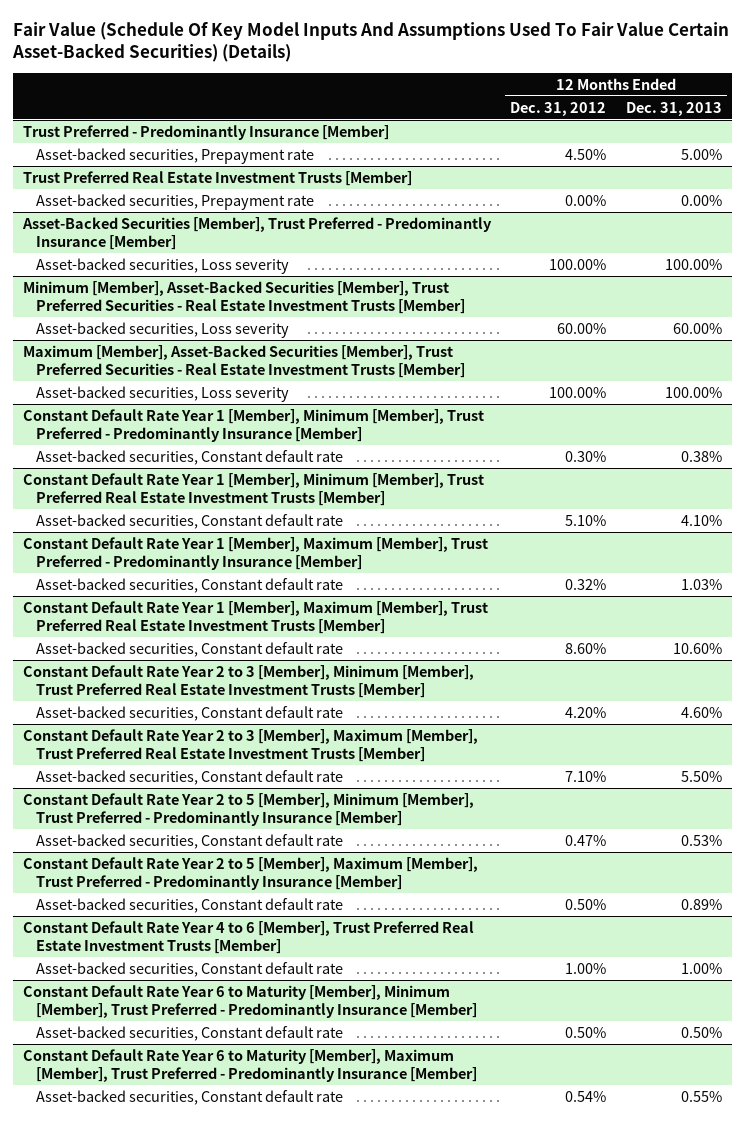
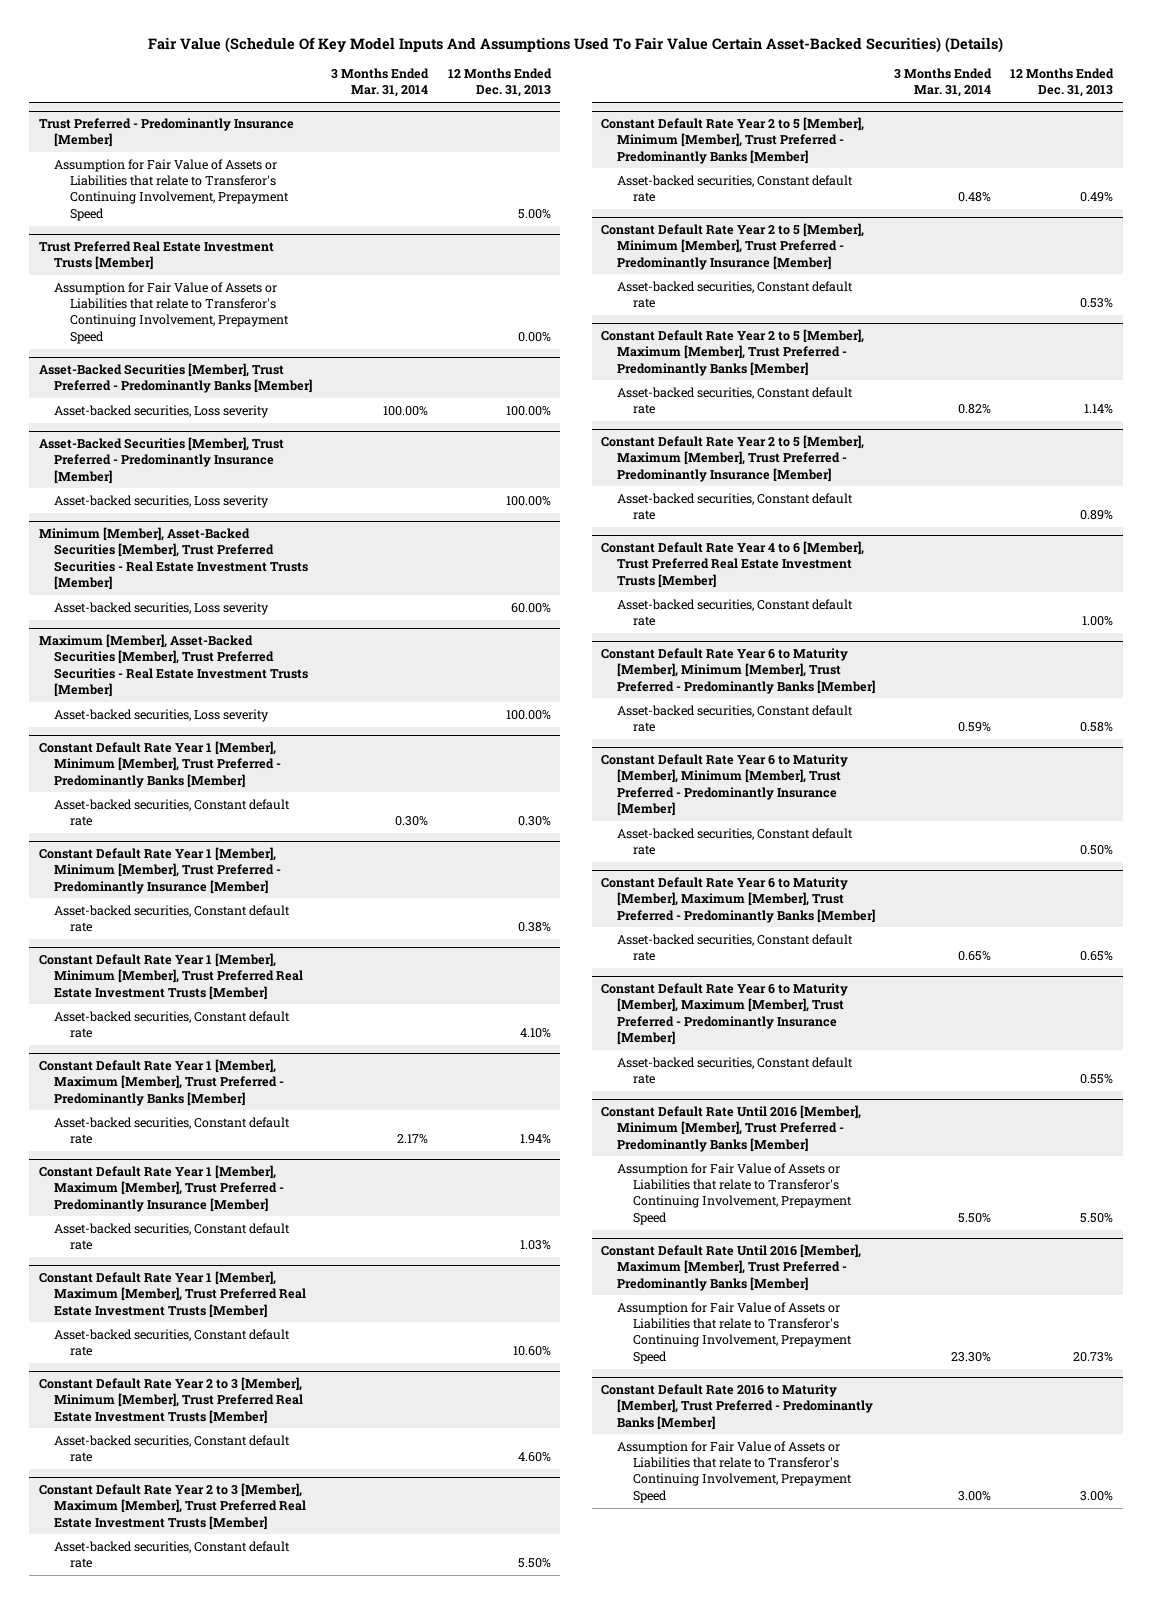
[510,101,607,116] Dec. 31, 2012 -> none
none -> [331,67,430,98] 3 Months Ended Mar. 31, 2014
[36,147,315,164] Asset-backed securities, Prepayment rate -> [54,158,290,221] Assumption for Fair Value of Assets or Liabilities that relate to Transferor's Continuing Involvement, Prepayment Speed
[36,193,315,210] Asset-backed securities, Prepayment rate -> [54,281,290,344] Assumption for Fair Value of Assets or Liabilities that relate to Transferor's Continuing Involvement, Prepayment Speed
none -> [38,363,313,394] Asset-Backed Securities [Member], Trust Preferred - Predominantly Banks [Member]
none -> [54,404,270,418] Asset-backed securities, Loss severity
none -> [38,741,282,788] Constant Default Rate Year 1 [Member], Minimum [Member], Trust Preferred - Predominantly Banks [Member]
none -> [54,798,291,827] Asset-backed securities, Constant default rate
none -> [38,1059,285,1106] Constant Default Rate Year 1 [Member], Maximum [Member], Trust Preferred - Predominantly Banks [Member]
none -> [54,1116,291,1145] Asset-backed securities, Constant default rate
none -> [601,117,865,164] Constant Default Rate Year 2 to 5 [Member], Minimum [Member], Trust Preferred - Predominantly Banks [Member]
none -> [617,174,854,203] Asset-backed securities, Constant default rate
none -> [601,329,865,376] Constant Default Rate Year 2 to 5 [Member], Maximum [Member], Trust Preferred - Predominantly Banks [Member]
none -> [617,386,854,415] Asset-backed securities, Constant default rate
none -> [601,648,876,694] Constant Default Rate Year 6 to Maturity [Member], Minimum [Member], Trust Preferred - Predominantly Banks [Member]
none -> [617,704,854,733] Asset-backed securities, Constant default rate
none -> [601,877,876,923] Constant Default Rate Year 6 to Maturity [Member], Maximum [Member], Trust Preferred - Predominantly Banks [Member]
none -> [617,933,854,962] Asset-backed securities, Constant default rate
none -> [601,1105,862,1152] Constant Default Rate Until 2016 [Member], Minimum [Member], Trust Preferred - Predominantly Banks [Member]
none -> [617,1162,852,1225] Assumption for Fair Value of Assets or Liabilities that relate to Transferor's Continuing Involvement, Prepayment Speed
none -> [601,1244,862,1291] Constant Default Rate Until 2016 [Member], Maximum [Member], Trust Preferred - Predominantly Banks [Member]
none -> [617,1301,852,1364] Assumption for Fair Value of Assets or Liabilities that relate to Transferor's Continuing Involvement, Prepayment Speed
none -> [601,1384,874,1430] Constant Default Rate 2016 to Maturity [Member], Trust Preferred - Predominantly Banks [Member]
none -> [617,1440,852,1503] Assumption for Fair Value of Assets or Liabilities that relate to Transferor's Continuing Involvement, Prepayment Speed

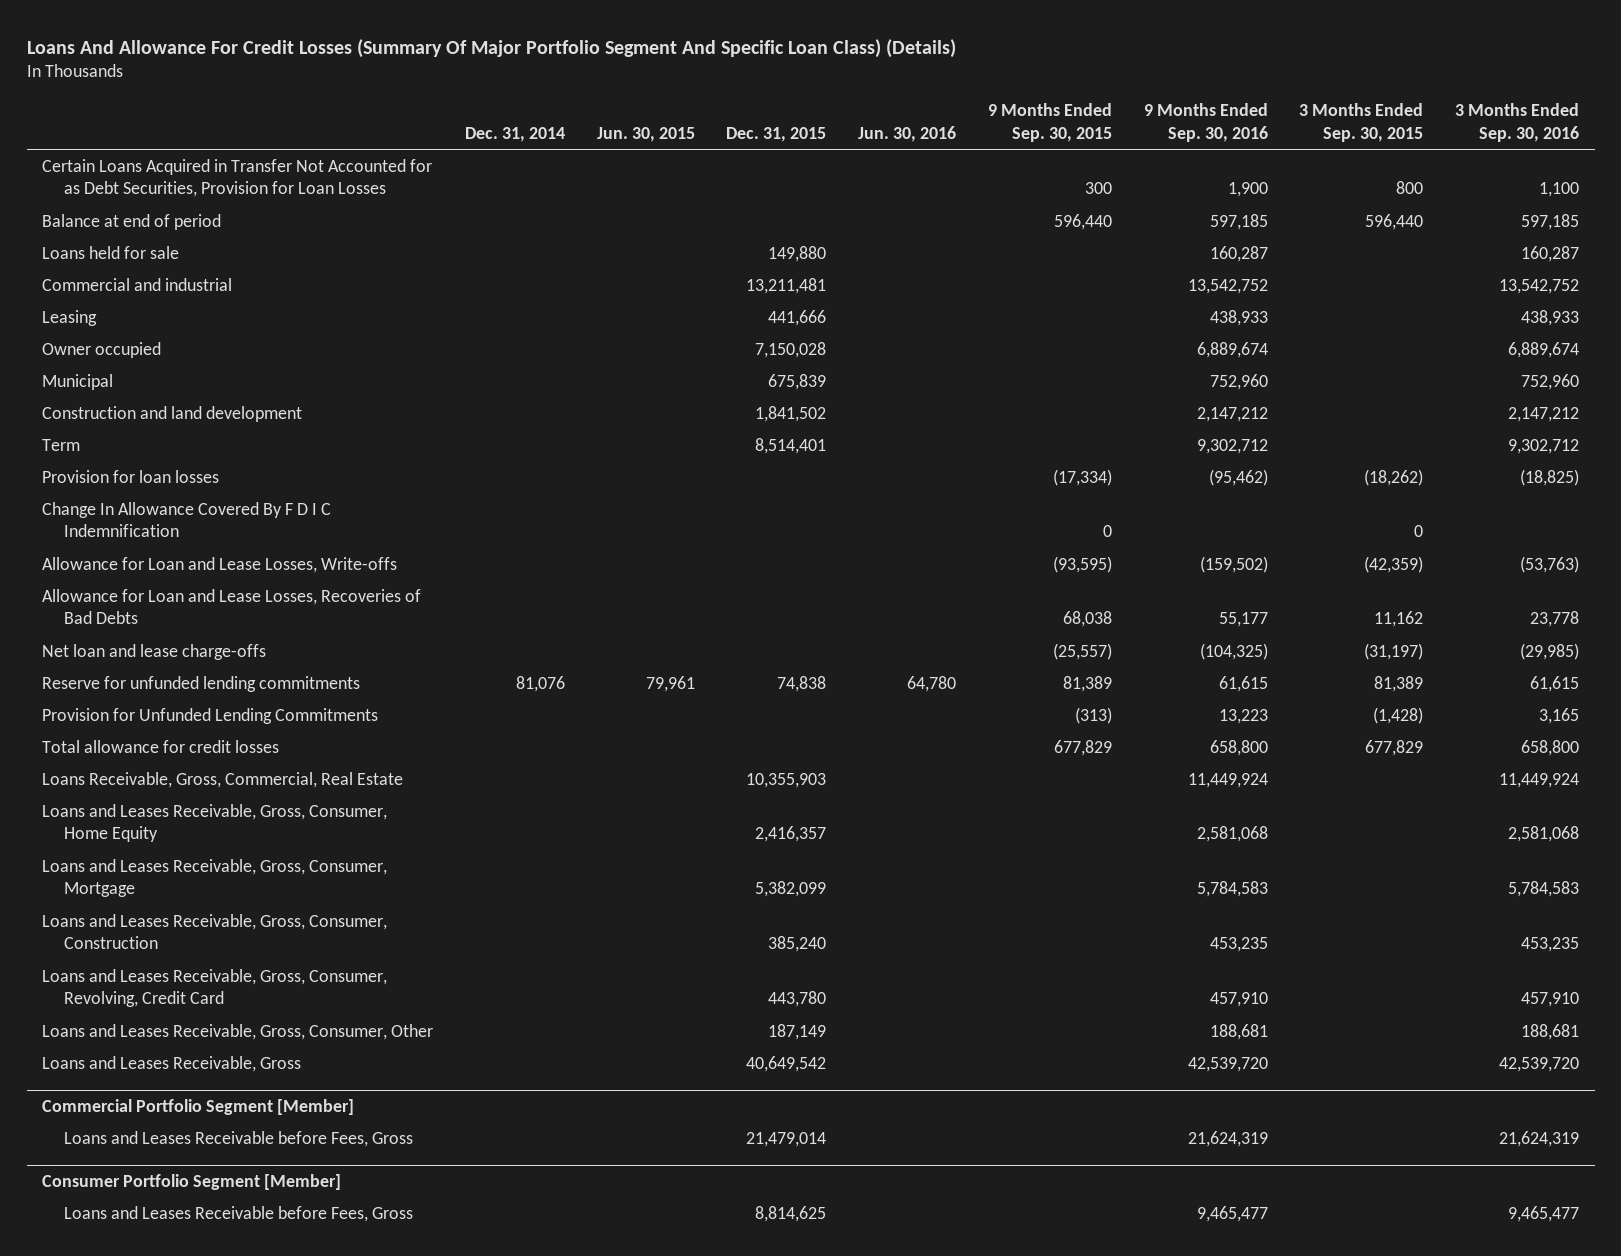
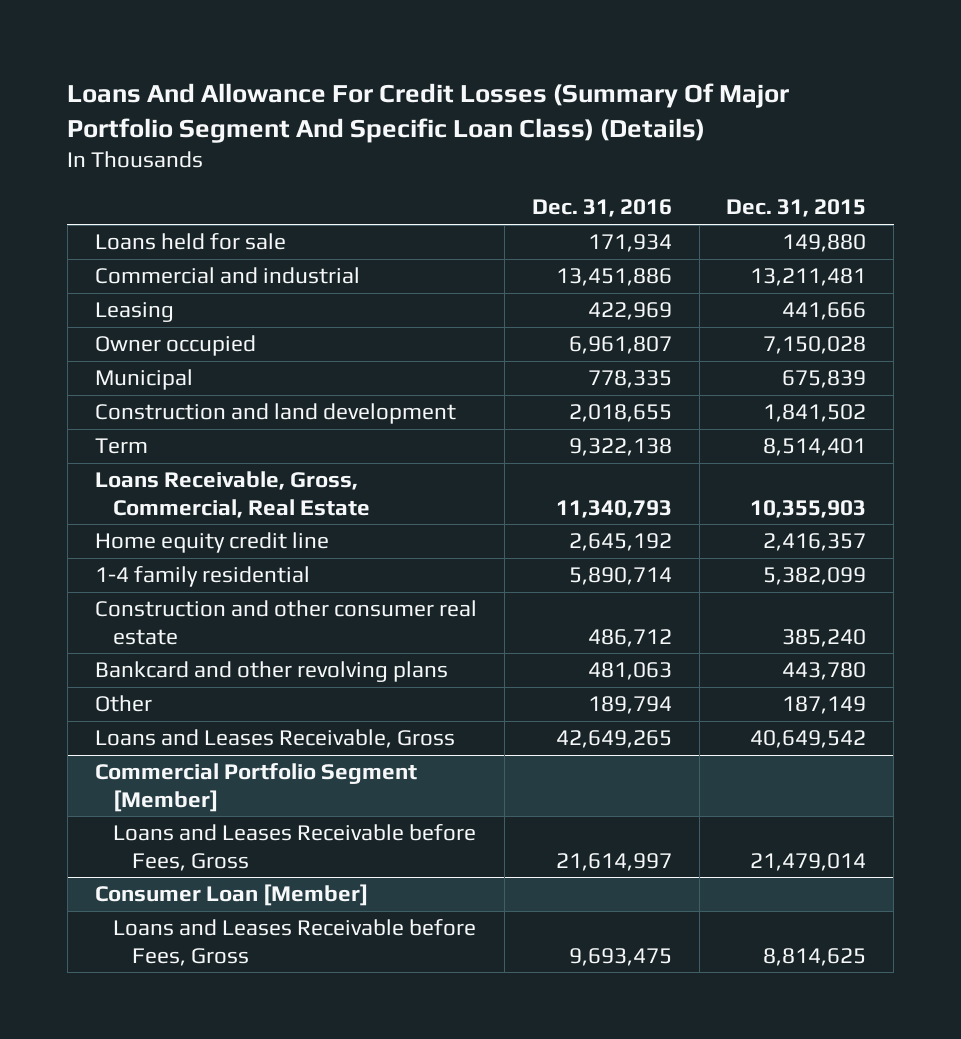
[465,126,566,142] Dec. 31, 2014 -> none
[596,126,695,142] Jun. 30, 2015 -> none
[858,125,957,142] Jun. 30, 2016 -> none
[987,103,1112,142] 9 Months Ended Sep. 30, 2015 -> none
[1143,103,1268,142] 9 Months Ended Sep. 30, 2016 -> none
[1299,103,1424,142] 3 Months Ended Sep. 30, 2015 -> none
[1454,103,1579,142] 3 Months Ended Sep. 30, 2016 -> none
none -> [531,199,672,218] Dec. 31, 2016
[42,158,433,198] Certain Loans Acquired in Transfer Not Accounted for as Debt Securities, Provision for Loan Losses -> none
[42,213,222,230] Balance at end of period -> none
[42,469,220,483] Provision for loan losses -> none
[42,501,332,538] Change In Allowance Covered By F D I C Indemnification -> none
[42,556,398,573] Allowance for Loan and Lease Losses, Write-offs -> none
[42,588,422,625] Allowance for Loan and Lease Losses, Recoveries of Bad Debts -> none
[42,643,267,660] Net loan and lease charge-offs -> none
[42,675,361,692] Reserve for unfunded lending commitments -> none
[42,707,379,724] Provision for Unfunded Lending Commitments -> none
[42,739,280,753] Total allowance for credit losses -> none
[42,803,388,843] Loans and Leases Receivable, Gross, Consumer, Home Equity -> [94,532,329,554] Home equity credit line
[42,858,388,898] Loans and Leases Receivable, Gross, Consumer, Mortgage -> [94,566,310,588] 1-4 family residential
[42,913,388,950] Loans and Leases Receivable, Gross, Consumer, Construction -> [94,600,477,645] Construction and other consumer real estate
[42,968,388,1008] Loans and Leases Receivable, Gross, Consumer, Revolving, Credit Card -> [94,661,448,683] Bankcard and other revolving plans
[42,1023,434,1040] Loans and Leases Receivable, Gross, Consumer, Other -> [94,695,152,713] Other
[42,1173,342,1190] Consumer Portfolio Segment [Member] -> none
none -> [94,884,368,907] Consumer Loan [Member]

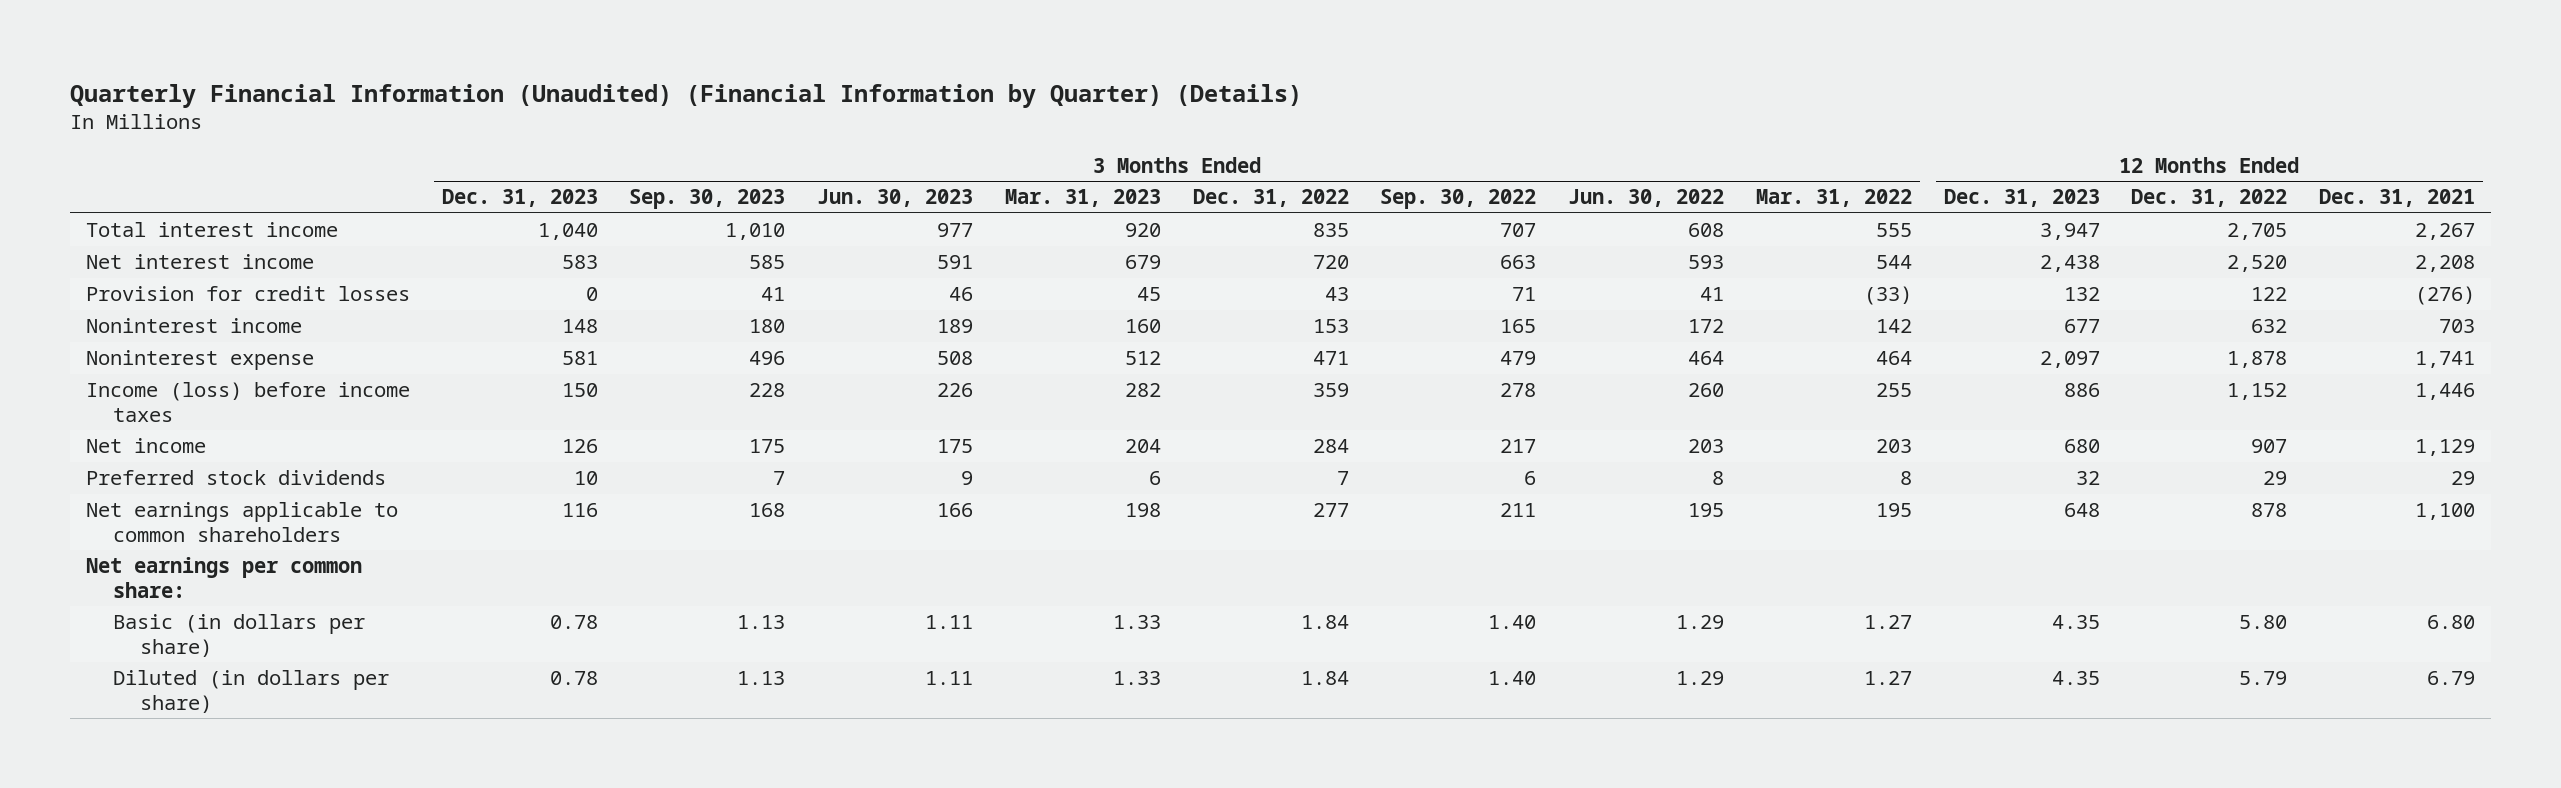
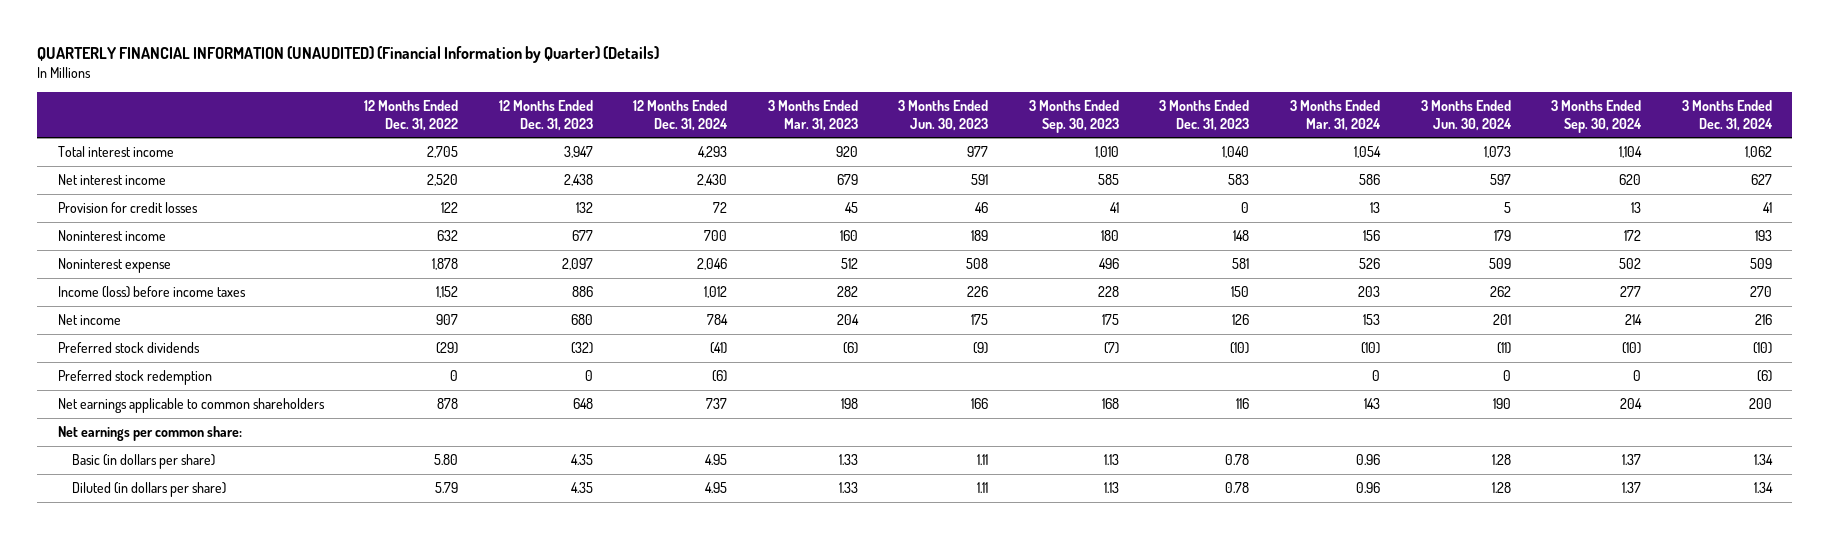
[70,83,1303,108] Quarterly Financial Information (Unaudited) (Financial Information by Quarter) (Details) -> [37,46,660,64] QUARTERLY FINANCIAL INFORMATION (UNAUDITED) (Financial Information by Quarter) (Details)
[1192,189,1349,208] Dec. 31, 2022 -> none
[1380,189,1537,210] Sep. 30, 2022 -> none
[1568,189,1725,208] Jun. 30, 2022 -> none
[1755,189,1912,208] Mar. 31, 2022 -> none
[2319,189,2476,208] Dec. 31, 2021 -> none
none -> [633,99,729,131] 12 Months Ended Dec. 31, 2024
none -> [1290,99,1382,131] 3 Months Ended Mar. 31, 2024
none -> [1420,99,1512,131] 3 Months Ended Jun. 30, 2024
none -> [1551,99,1643,133] 3 Months Ended Sep. 30, 2024
none -> [1681,99,1773,131] 3 Months Ended Dec. 31, 2024
[573,471,598,486] 10 -> [1230,341,1250,354] (10)
[773,471,786,486] 7 -> [1103,341,1119,354] (7)
[961,471,974,486] 9 -> [973,341,989,354] (9)
[1148,471,1161,486] 6 -> [842,341,858,354] (6)
[2075,471,2100,486] 32 -> [570,341,593,354] (32)
[2263,471,2288,486] 29 -> [436,341,459,354] (29)
none -> [57,369,212,385] Preferred stock redemption

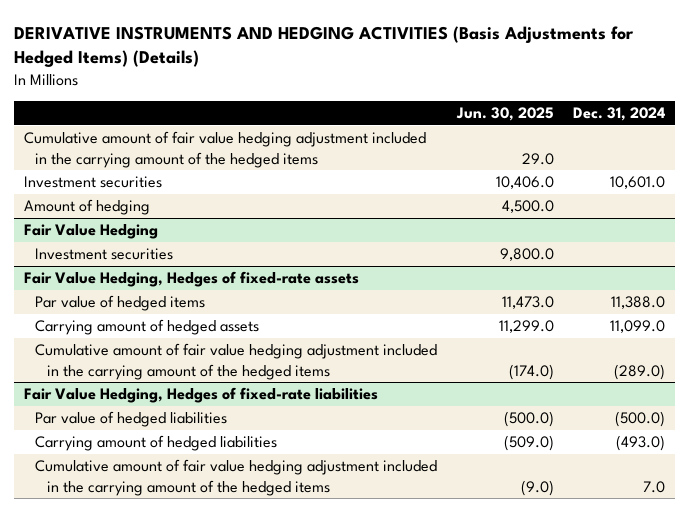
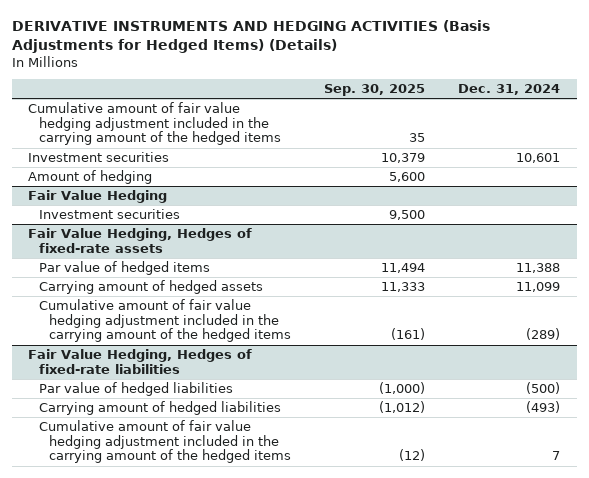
[455,106,554,121] Jun. 30, 2025 -> none
none -> [324,84,426,97] Sep. 30, 2025
[610,176,666,190] 10,601.0 -> [516,153,561,164] 10,601
[611,296,666,310] 11,388.0 -> [516,263,561,274] 11,388
[610,320,666,334] 11,099.0 -> [516,282,561,293] 11,099
[614,363,666,380] (289.0) -> [526,328,561,341] (289)
[615,411,666,428] (500.0) -> [526,382,561,395] (500)
[616,435,666,452] (493.0) -> [526,401,561,414] (493)
[643,480,666,493] 7.0 -> [552,451,561,461] 7

